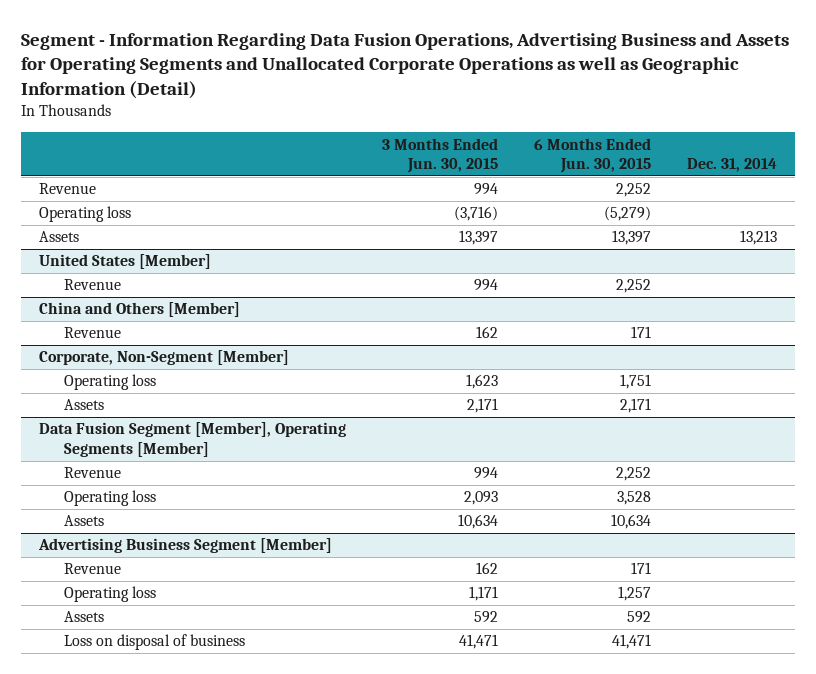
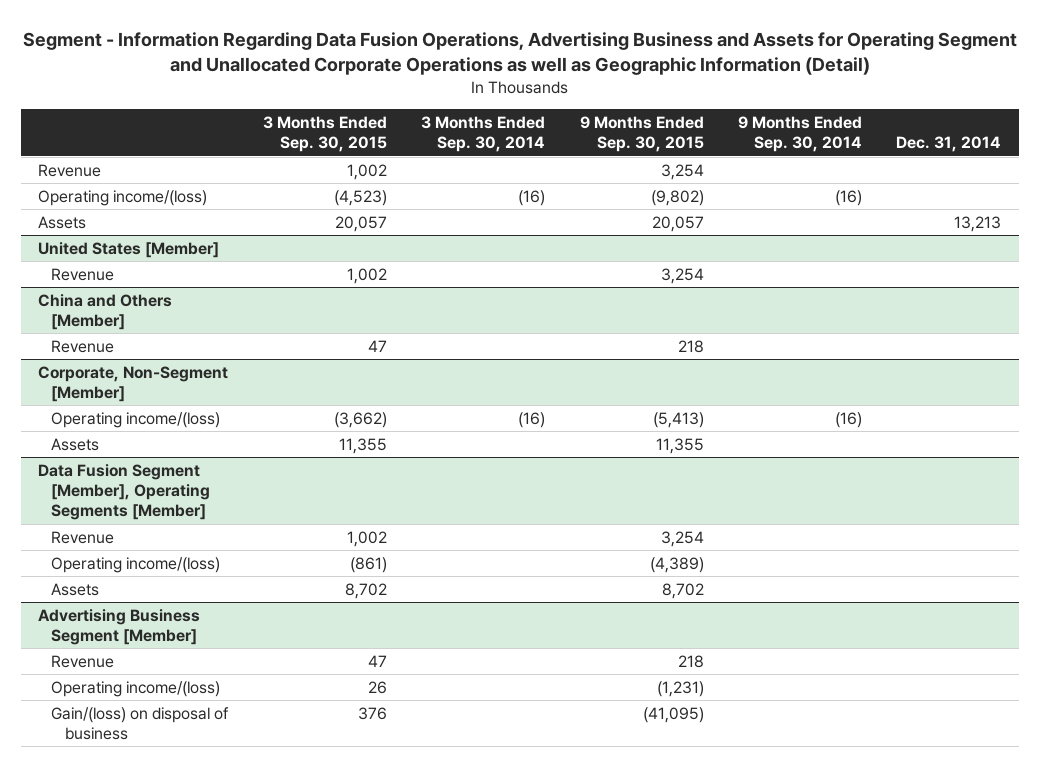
[20,32,789,99] Segment - Information Regarding Data Fusion Operations, Advertising Business and Assets for Operating Segments and Unallocated Corporate Operations as well as Geographic Information (Detail) -> [22,32,1017,76] Segment - Information Regarding Data Fusion Operations, Advertising Business and Assets for Operating Segment and Unallocated Corporate Operations as well as Geographic Information (Detail)
[382,137,499,174] 3 Months Ended Jun. 30, 2015 -> none
[534,137,652,174] 6 Months Ended Jun. 30, 2015 -> none
none -> [262,116,387,153] 3 Months Ended Sep. 30, 2015
none -> [421,116,546,153] 3 Months Ended Sep. 30, 2014
none -> [579,116,704,153] 9 Months Ended Sep. 30, 2015
none -> [738,116,863,153] 9 Months Ended Sep. 30, 2014
[38,206,131,223] Operating loss -> [38,189,208,206] Operating income/(loss)
[63,374,156,391] Operating loss -> [51,411,221,428] Operating income/(loss)
[63,490,156,507] Operating loss -> [51,556,221,573] Operating income/(loss)
[63,611,104,623] Assets -> none
[63,586,156,603] Operating loss -> [51,680,221,697] Operating income/(loss)
[63,634,245,651] Loss on disposal of business -> [51,706,230,741] Gain/(loss) on disposal of business

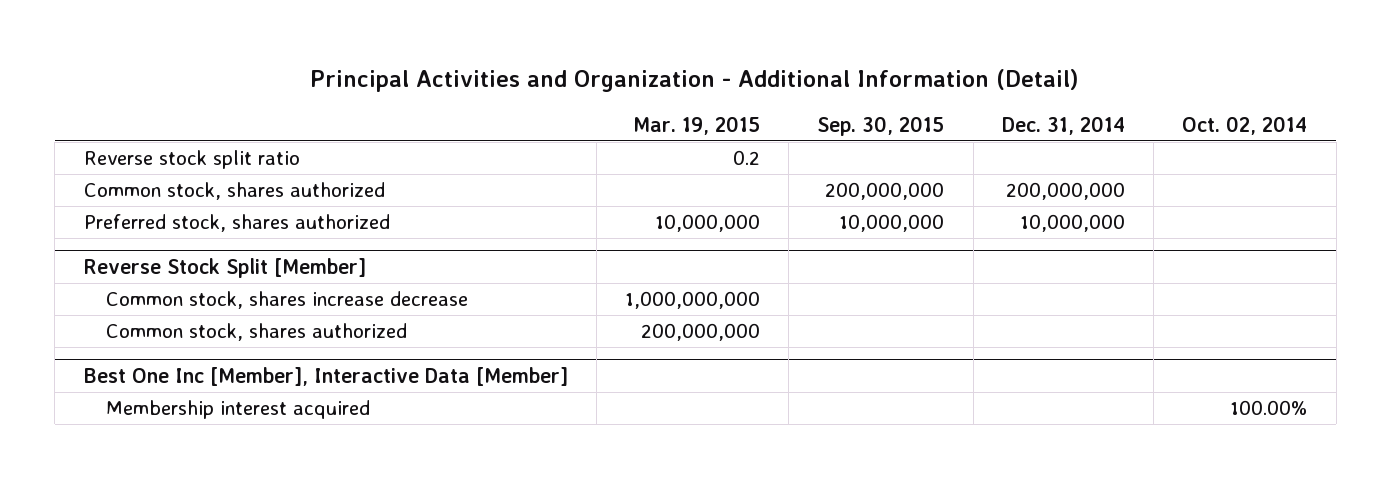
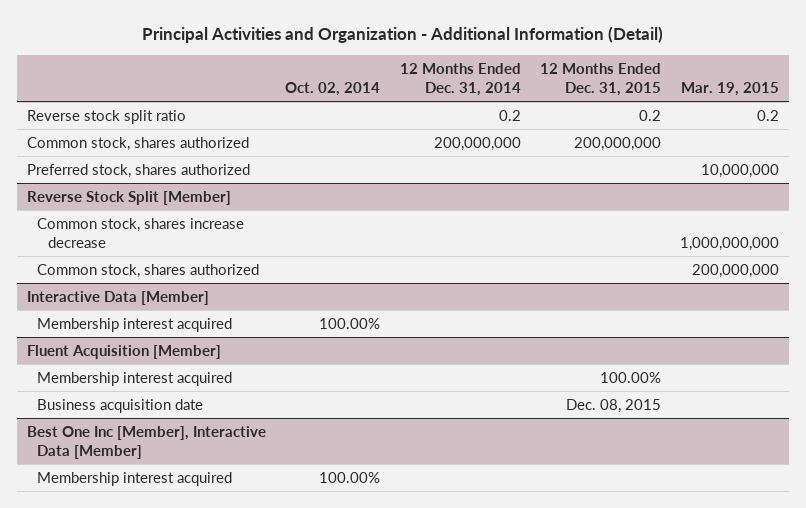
[817,115,945,136] Sep. 30, 2015 -> none
[1001,115,1125,135] Dec. 31, 2014 -> none
none -> [399,63,521,97] 12 Months Ended Dec. 31, 2014
none -> [539,63,661,97] 12 Months Ended Dec. 31, 2015
none -> [26,290,209,305] Interactive Data [Member]
none -> [37,317,233,332] Membership interest acquired
none -> [26,344,221,359] Fluent Acquisition [Member]
none -> [37,371,233,386] Membership interest acquired
none -> [37,398,204,413] Business acquisition date

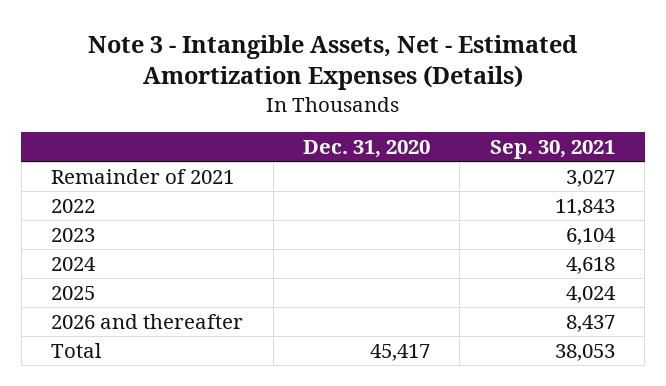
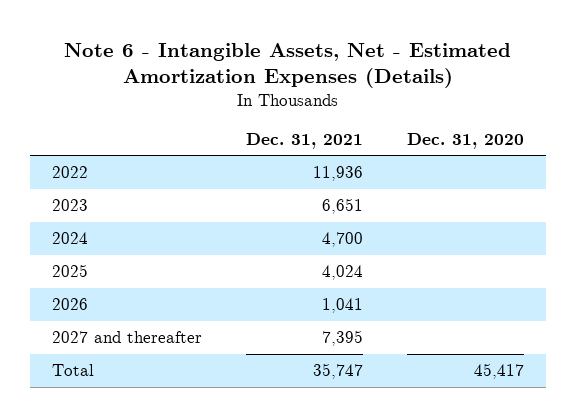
[87,34,577,91] Note 3 - Intangible Assets, Net - Estimated Amortization Expenses (Details) -> [64,42,512,88] Note 6 - Intangible Assets, Net - Estimated Amortization Expenses (Details)
[489,139,615,159] Sep. 30, 2021 -> none
none -> [246,132,364,149] Dec. 31, 2021
[51,168,235,184] Remainder of 2021 -> none
none -> [52,298,89,311] 2026
[51,313,244,329] 2026 and thereafter -> [52,331,203,344] 2027 and thereafter

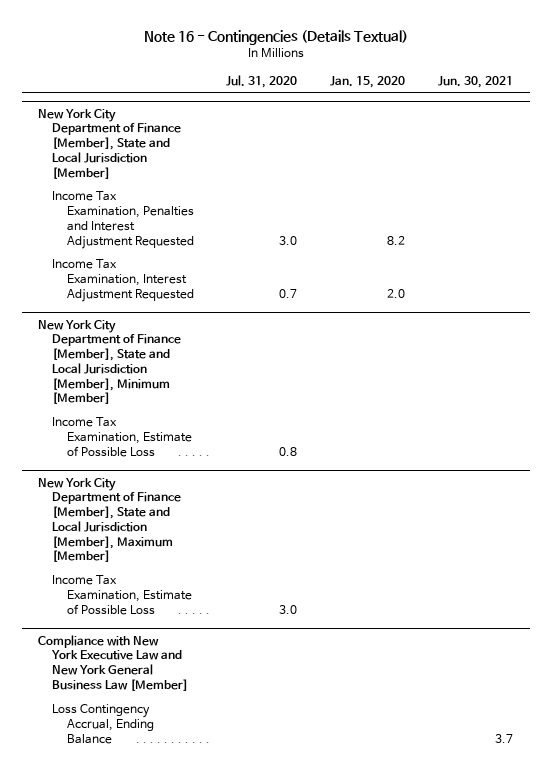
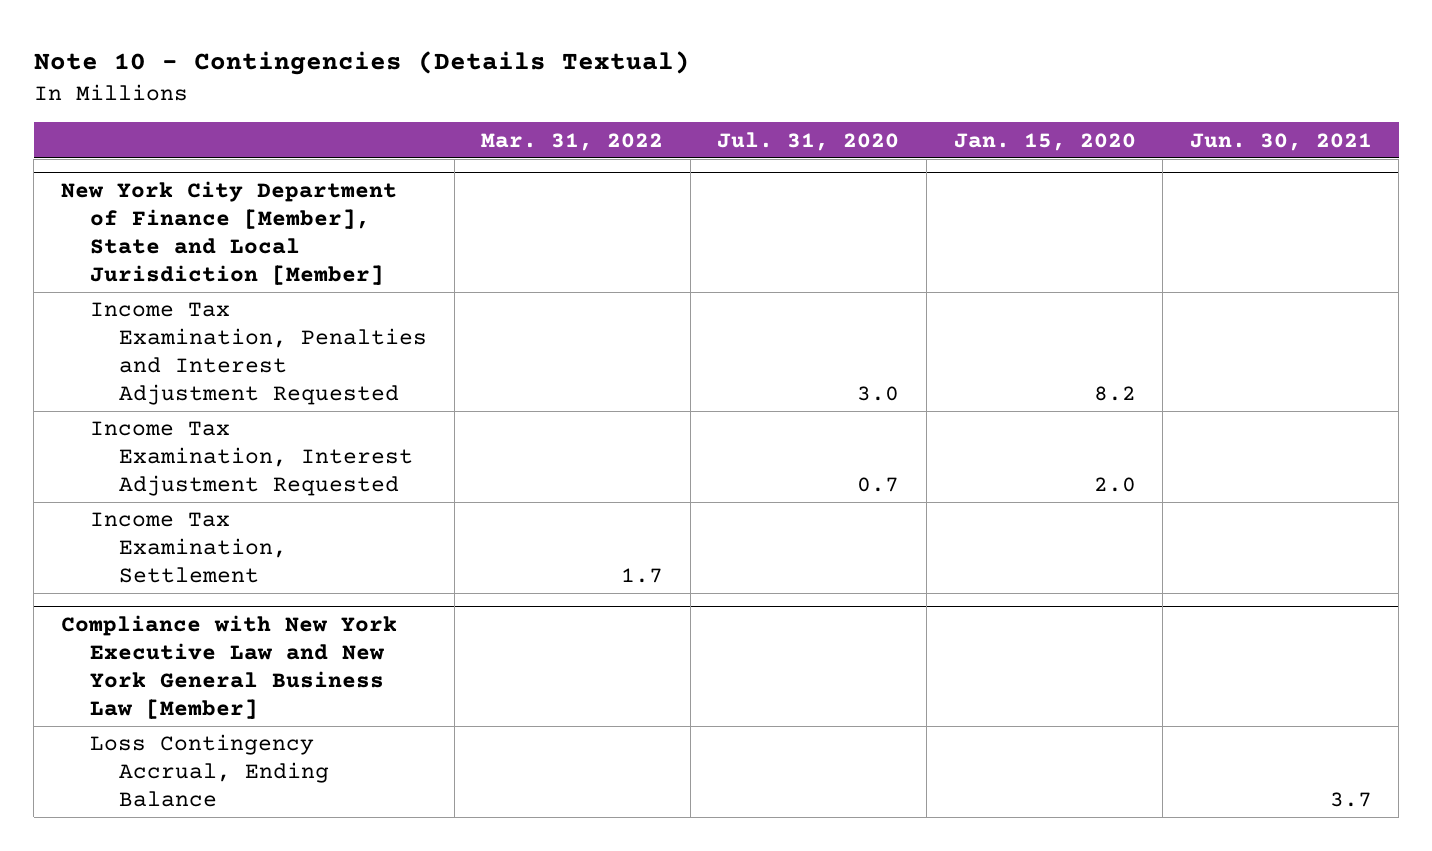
[143,29,408,45] Note 16 - Contingencies (Details Textual) -> [33,50,690,75] Note 10 - Contingencies (Details Textual)
none -> [481,132,664,151] Mar. 31, 2022
[38,319,182,405] New York City Department of Finance [Member], State and Local Jurisdiction [Member], Minimum [Member] -> none
[52,417,192,457] Income Tax Examination, Estimate of Possible Loss -> none
[38,477,182,563] New York City Department of Finance [Member], State and Local Jurisdiction [Member], Maximum [Member] -> none
[52,575,192,615] Income Tax Examination, Estimate of Possible Loss -> none
none -> [89,512,288,583] Income Tax Examination, Settlement

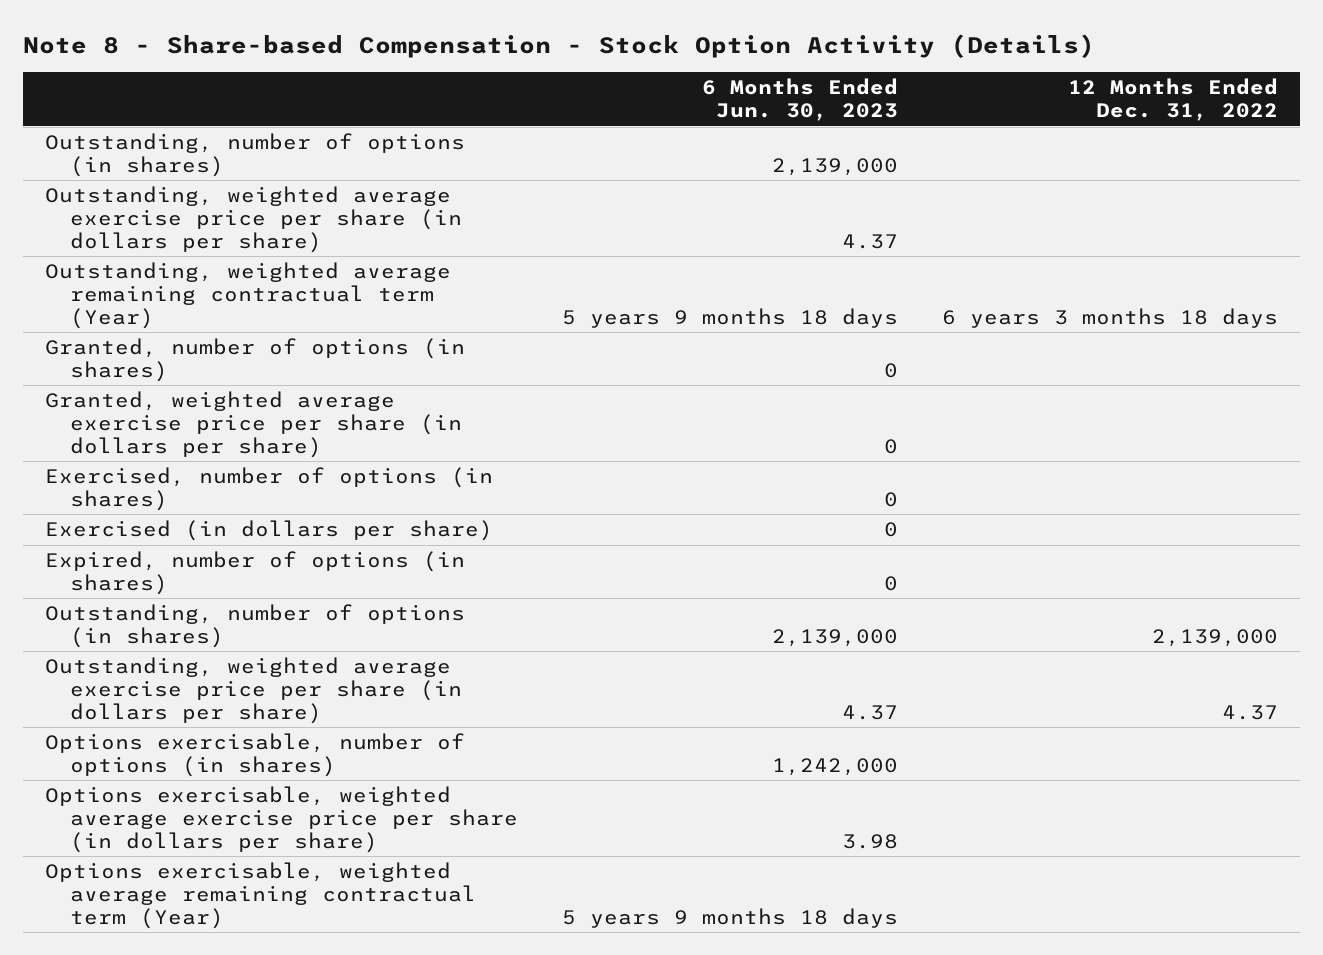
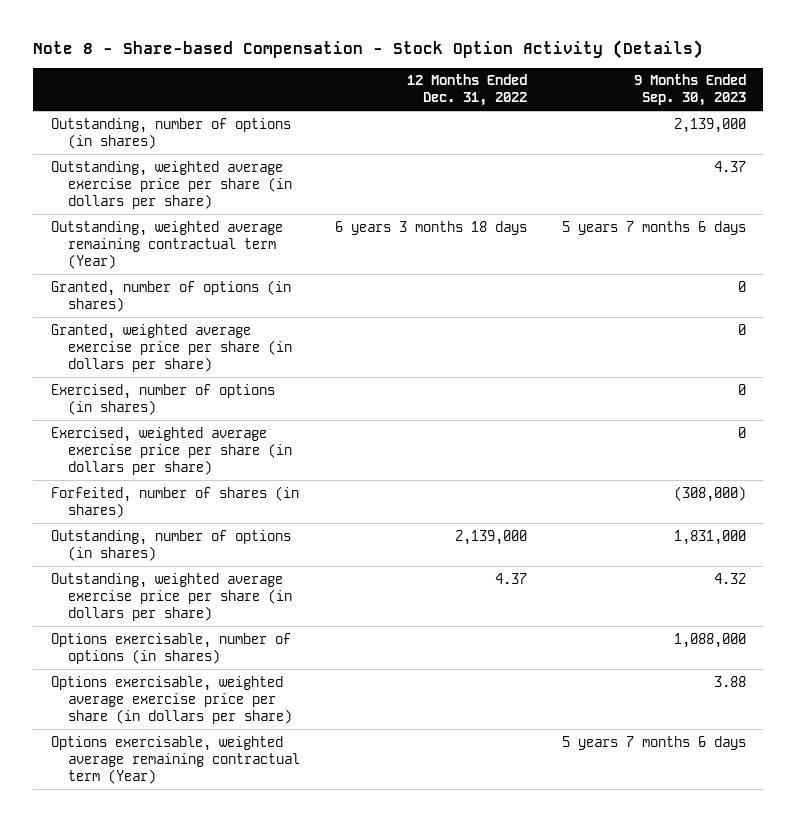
[702,78,899,122] 6 Months Ended Jun. 30, 2023 -> none
none -> [633,74,746,107] 9 Months Ended Sep. 30, 2023
[44,520,493,542] Exercised (in dollars per share) -> [50,426,292,475] Exercised, weighted average exercise price per share (in dollars per share)
[44,551,465,595] Expired, number of options (in shares) -> [50,485,299,518] Forfeited, number of shares (in shares)

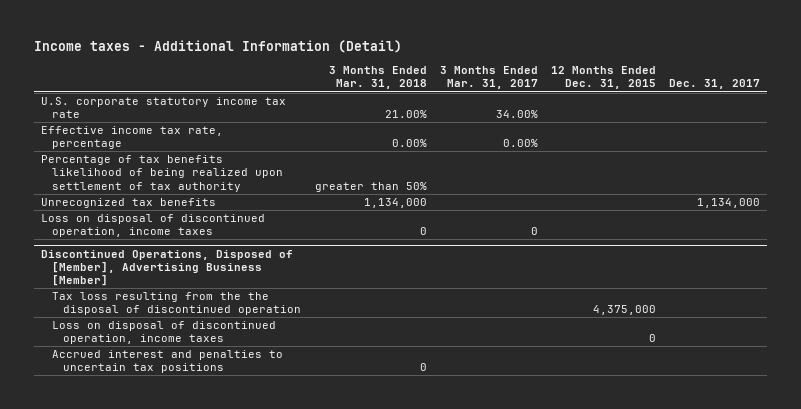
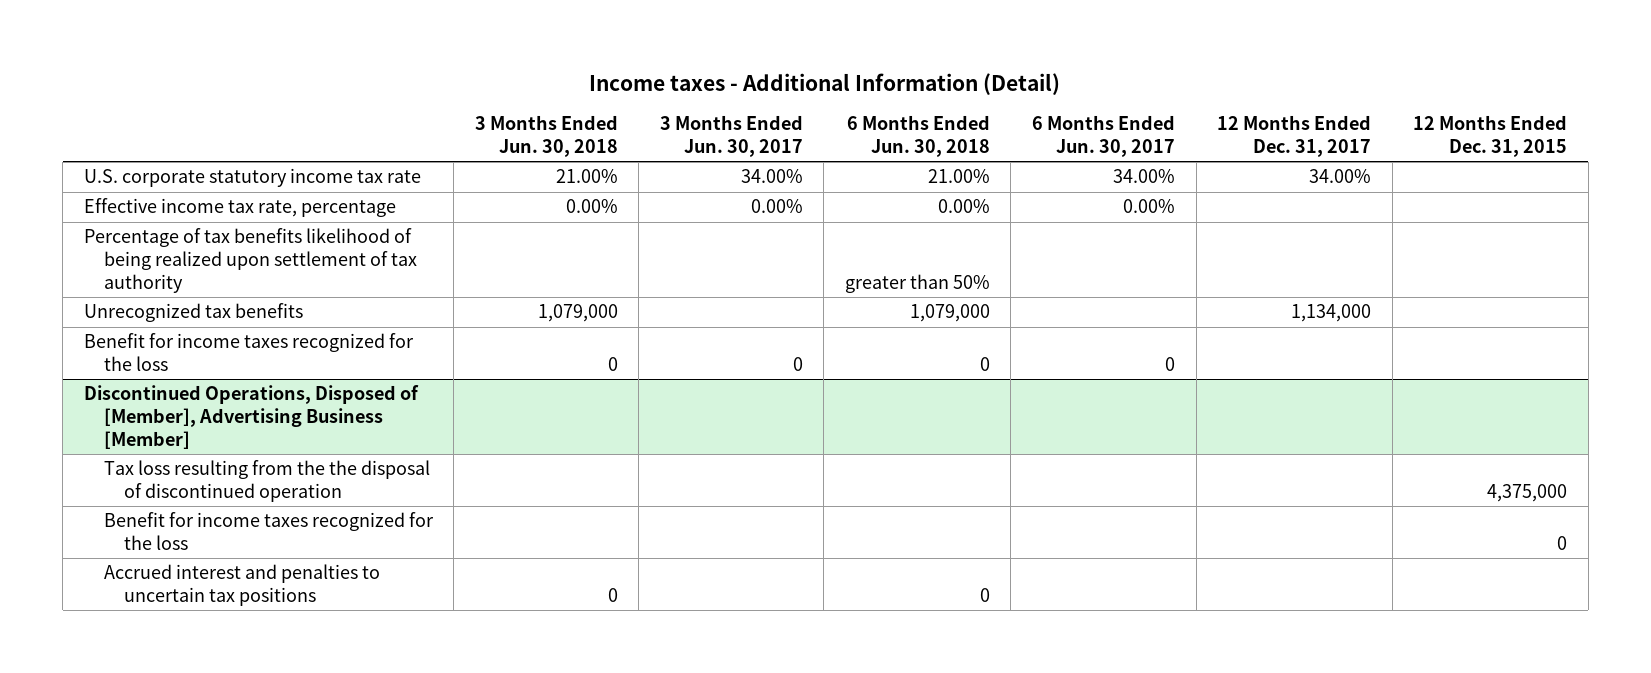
[328,66,427,90] 3 Months Ended Mar. 31, 2018 -> none
[439,66,538,90] 3 Months Ended Mar. 31, 2017 -> none
[669,79,761,90] Dec. 31, 2017 -> none
none -> [474,115,618,158] 3 Months Ended Jun. 30, 2018
none -> [659,115,803,158] 3 Months Ended Jun. 30, 2017
none -> [846,115,990,158] 6 Months Ended Jun. 30, 2018
none -> [1032,115,1176,158] 6 Months Ended Jun. 30, 2017
none -> [1217,115,1372,158] 12 Months Ended Dec. 31, 2017
[40,214,265,238] Loss on disposal of discontinued operation, income taxes -> [83,333,414,372] Benefit for income taxes recognized for the loss
[52,321,277,345] Loss on disposal of discontinued operation, income taxes -> [103,512,434,551] Benefit for income taxes recognized for the loss

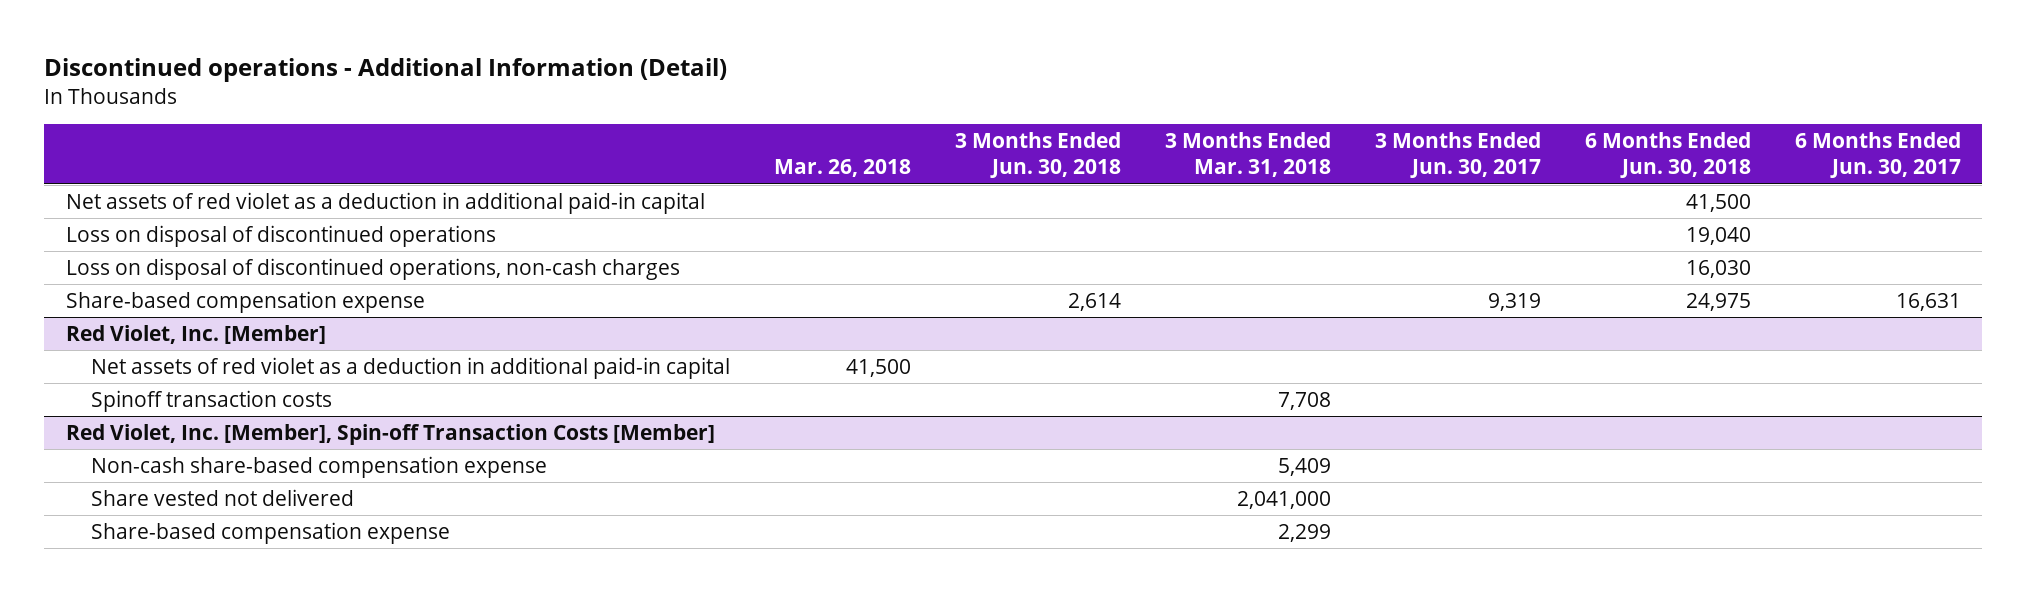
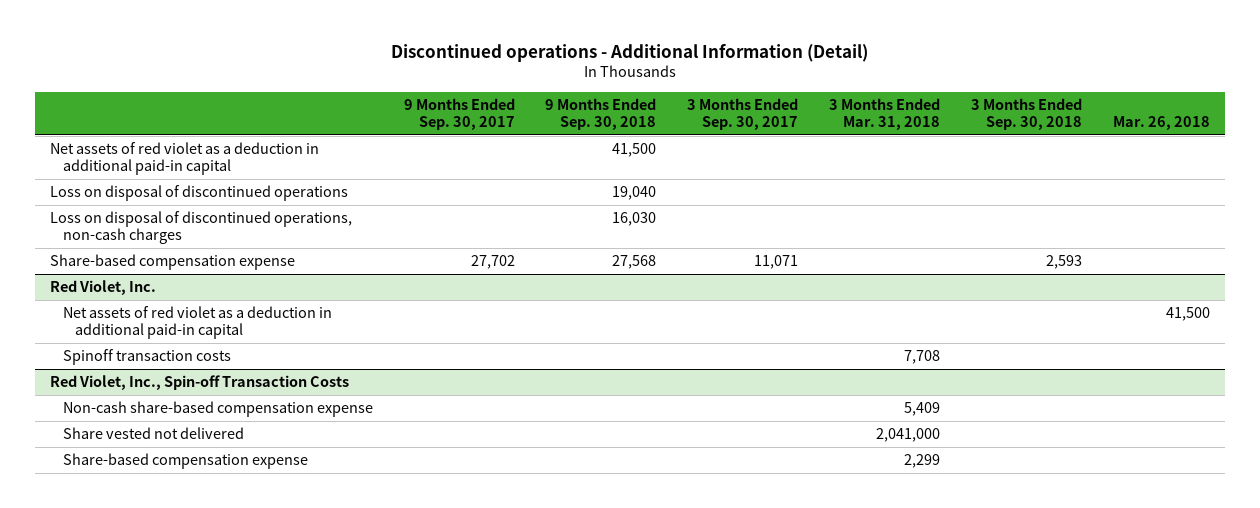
[954,131,1121,179] 3 Months Ended Jun. 30, 2018 -> none
[1374,131,1541,179] 3 Months Ended Jun. 30, 2017 -> none
[1584,131,1751,179] 6 Months Ended Jun. 30, 2018 -> none
[1794,131,1961,179] 6 Months Ended Jun. 30, 2017 -> none
none -> [403,98,515,131] 9 Months Ended Sep. 30, 2017
none -> [545,98,657,131] 9 Months Ended Sep. 30, 2018
none -> [687,98,799,131] 3 Months Ended Sep. 30, 2017
none -> [970,98,1082,131] 3 Months Ended Sep. 30, 2018
[66,324,327,344] Red Violet, Inc. [Member] -> [50,280,157,296] Red Violet, Inc.
[66,423,716,445] Red Violet, Inc. [Member], Spin-off Transaction Costs [Member] -> [50,375,350,391] Red Violet, Inc., Spin-off Transaction Costs

